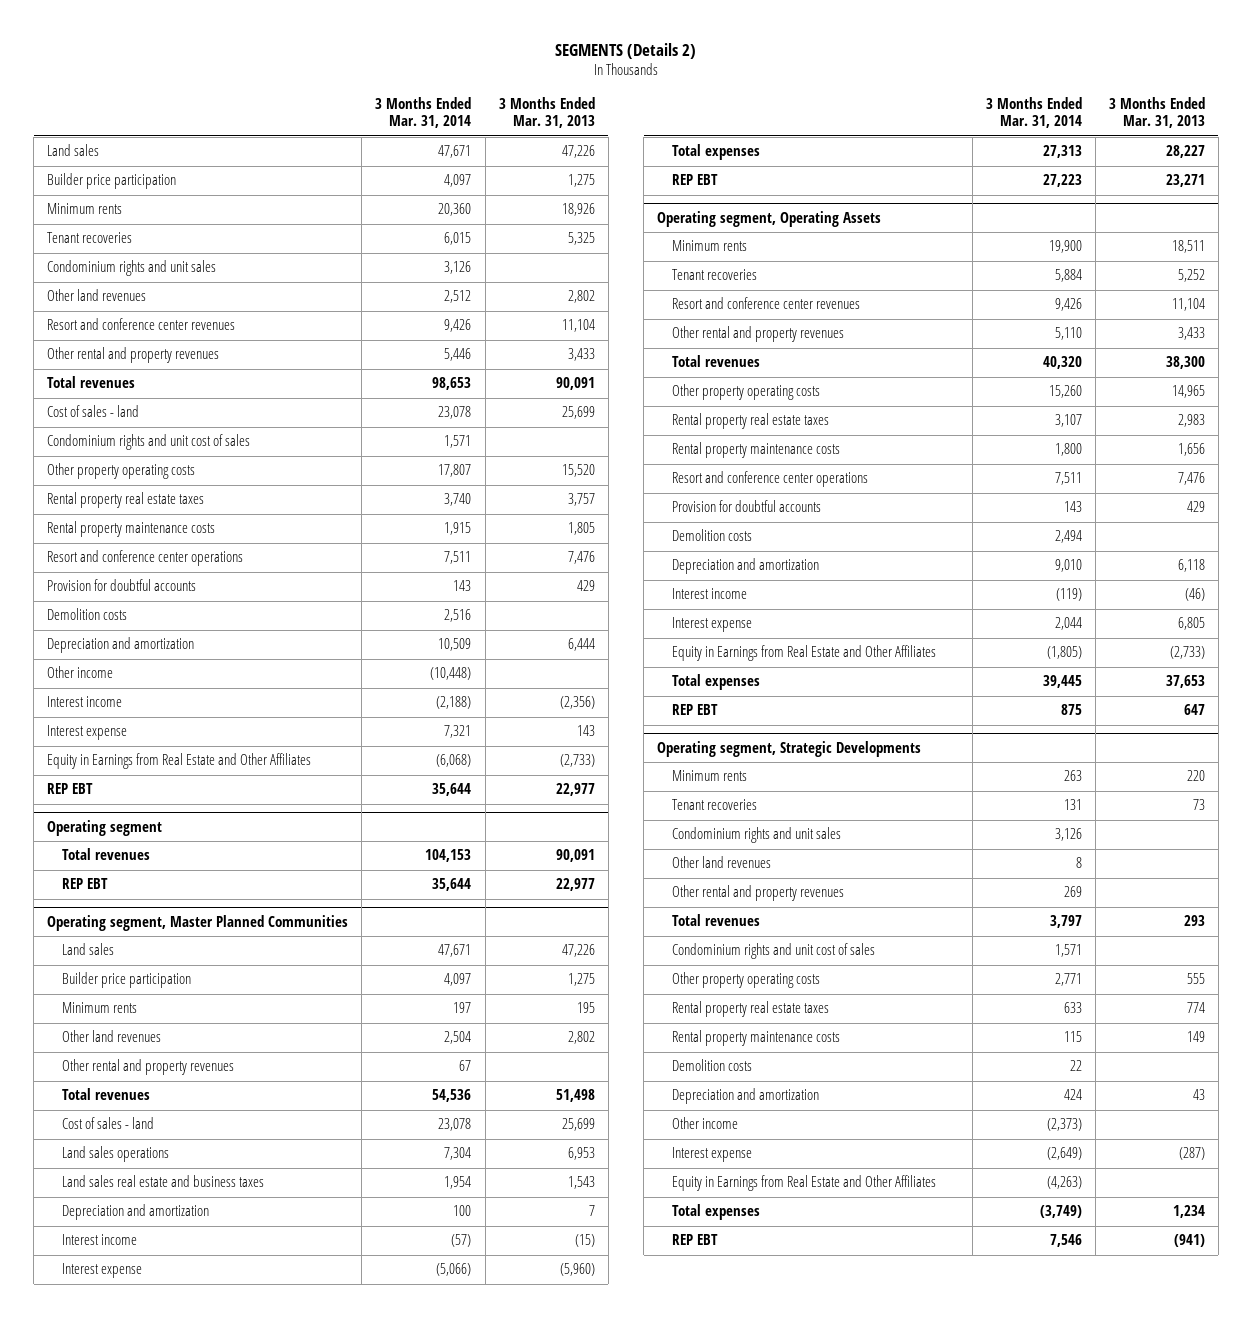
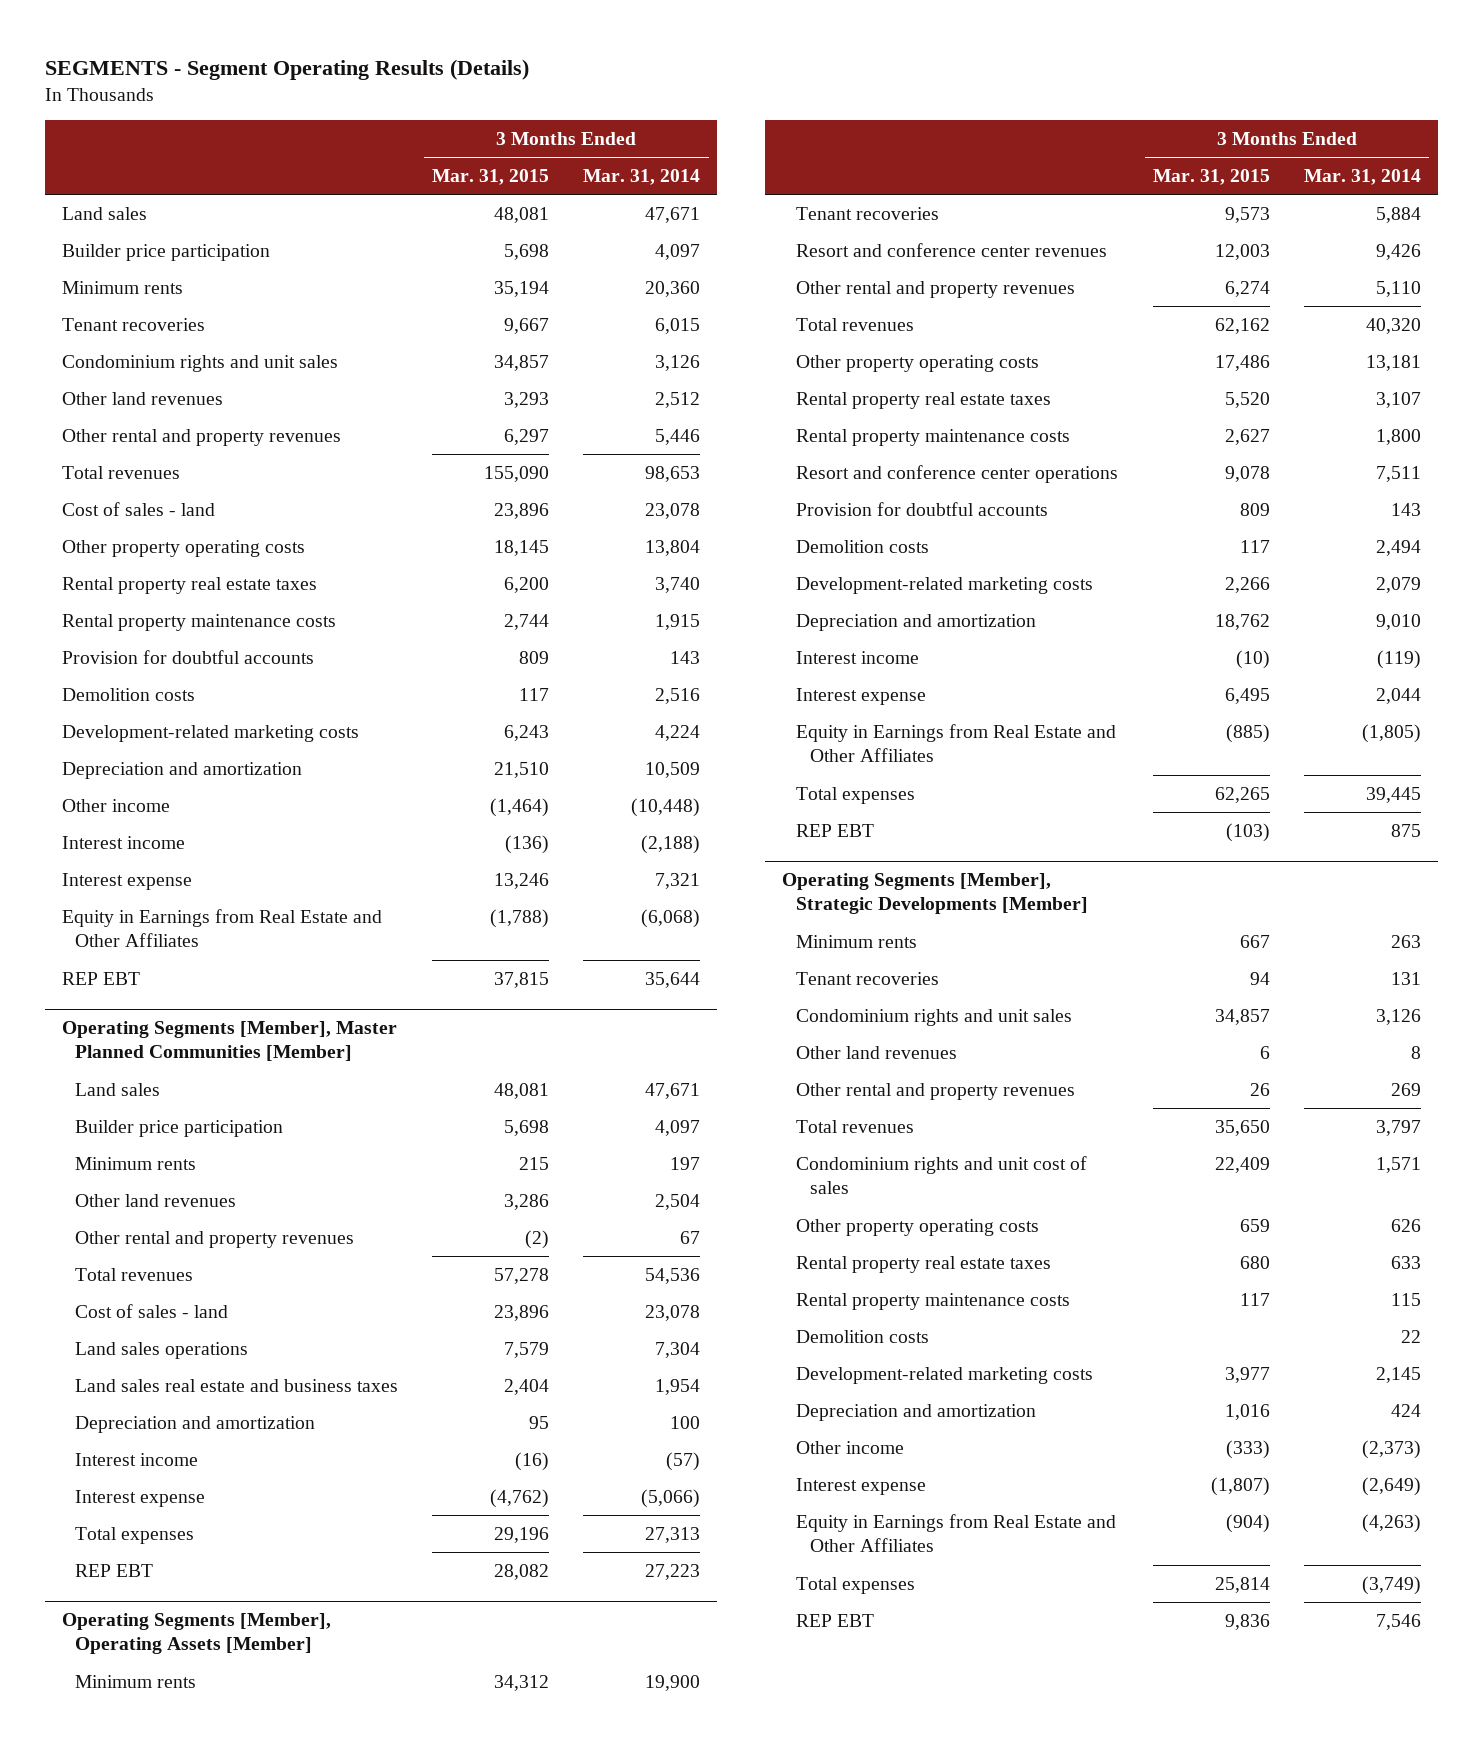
[555,43,697,60] SEGMENTS (Details 2) -> [44,58,529,80] SEGMENTS - Segment Operating Results (Details)
[498,97,595,129] 3 Months Ended Mar. 31, 2013 -> none
none -> [432,168,550,185] Mar. 31, 2015
[47,318,236,331] Resort and conference center revenues -> none
[47,434,251,451] Condominium rights and unit cost of sales -> none
[438,464,472,478] 17,807 -> [645,539,701,556] 13,804
[47,550,244,567] Resort and conference center operations -> none
none -> [61,724,359,742] Development-related marketing costs
[47,820,163,837] Operating segment -> none
[62,848,151,861] Total revenues -> none
[62,878,109,890] REP EBT -> none
[47,915,349,932] Operating segment, Master Planned Communities -> [61,1021,397,1062] Operating Segments [Member], Master Planned Communities [Member]
[657,211,882,228] Operating segment, Operating Assets -> [61,1613,331,1655] Operating Segments [Member], Operating Assets [Member]
[1048,385,1082,399] 15,260 -> [1365,354,1421,371] 13,181
none -> [796,576,1094,594] Development-related marketing costs
[657,741,922,758] Operating segment, Strategic Developments -> [782,873,1089,915] Operating Segments [Member], Strategic Developments [Member]
[1054,973,1082,987] 2,771 -> [1390,1218,1421,1232] 626
none -> [796,1366,1094,1384] Development-related marketing costs

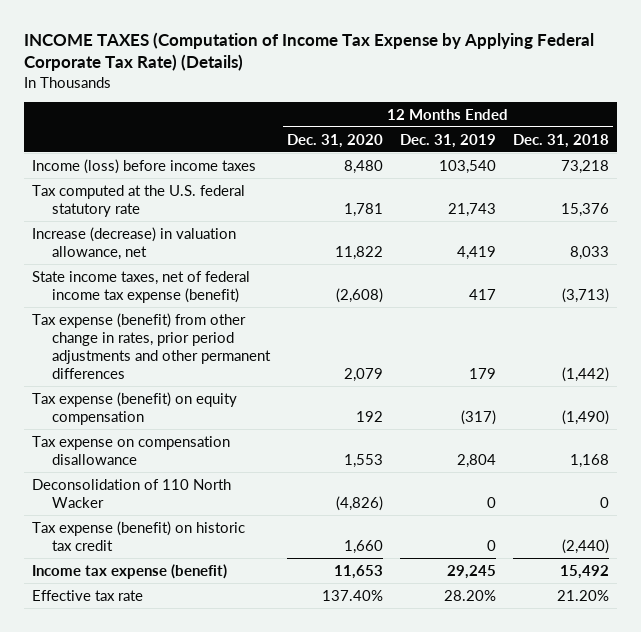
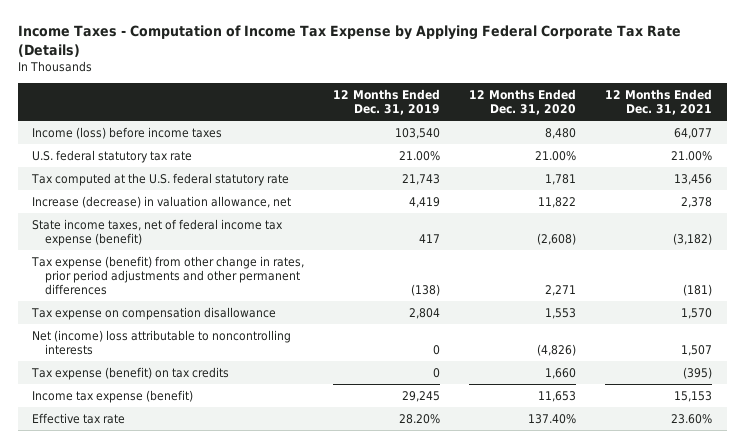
[23,31,594,72] INCOME TAXES (Computation of Income Tax Expense by Applying Federal Corporate Tax Rate) (Details) -> [17,25,681,58] Income Taxes - Computation of Income Tax Expense by Applying Federal Corporate Tax Rate (Details)
[512,133,609,148] Dec. 31, 2018 -> none
none -> [605,89,713,116] 12 Months Ended Dec. 31, 2021
none -> [32,149,193,163] U.S. federal statutory tax rate
[31,391,237,425] Tax expense (benefit) on equity compensation -> none
[344,368,384,383] 2,079 -> [545,284,577,296] 2,271
[468,368,496,380] 179 -> [411,283,441,296] (138)
[31,478,231,508] Deconsolidation of 110 North Wacker -> [32,329,292,355] Net (income) loss attributable to noncontrolling interests
[31,520,245,551] Tax expense (benefit) on historic tax credit -> [31,366,230,380] Tax expense (benefit) on tax credits

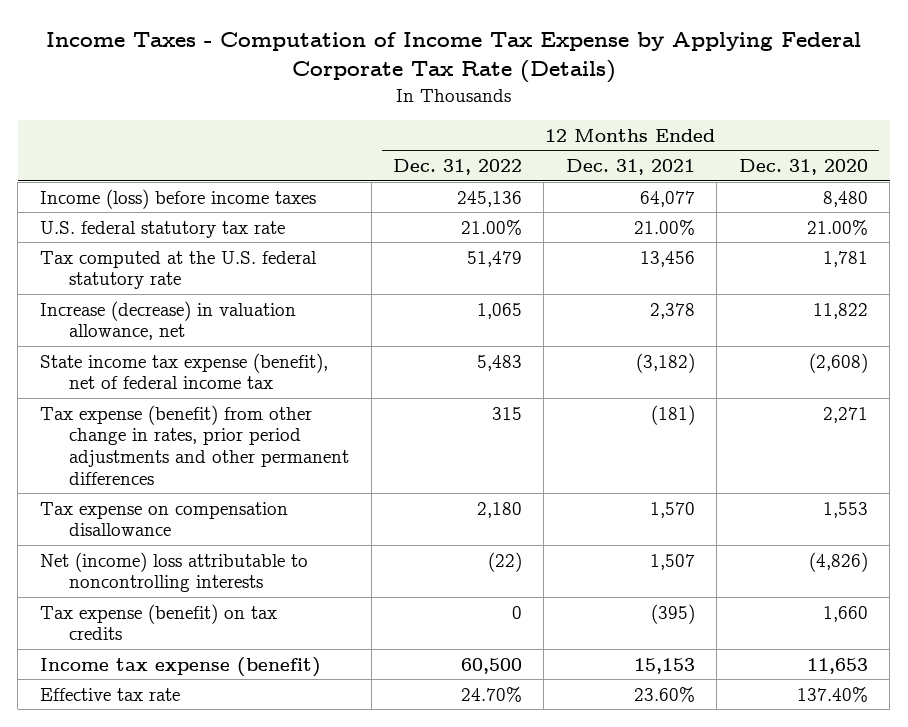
[333,89,441,116] 12 Months Ended Dec. 31, 2019 -> none
none -> [393,158,523,175] Dec. 31, 2022
[32,218,284,246] State income taxes, net of federal income tax expense (benefit) -> [39,352,328,390] State income tax expense (benefit), net of federal income tax

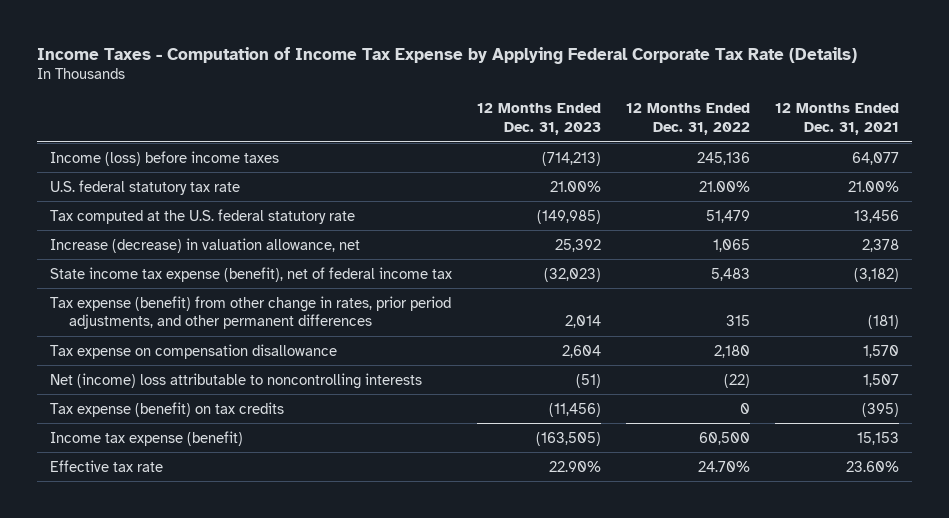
[738,158,868,175] Dec. 31, 2020 -> none
none -> [476,103,601,136] 12 Months Ended Dec. 31, 2023
[39,404,350,485] Tax expense (benefit) from other change in rates, prior period adjustments and other permanent differences -> [49,295,451,330] Tax expense (benefit) from other change in rates, prior period adjustments, and other permanent differences

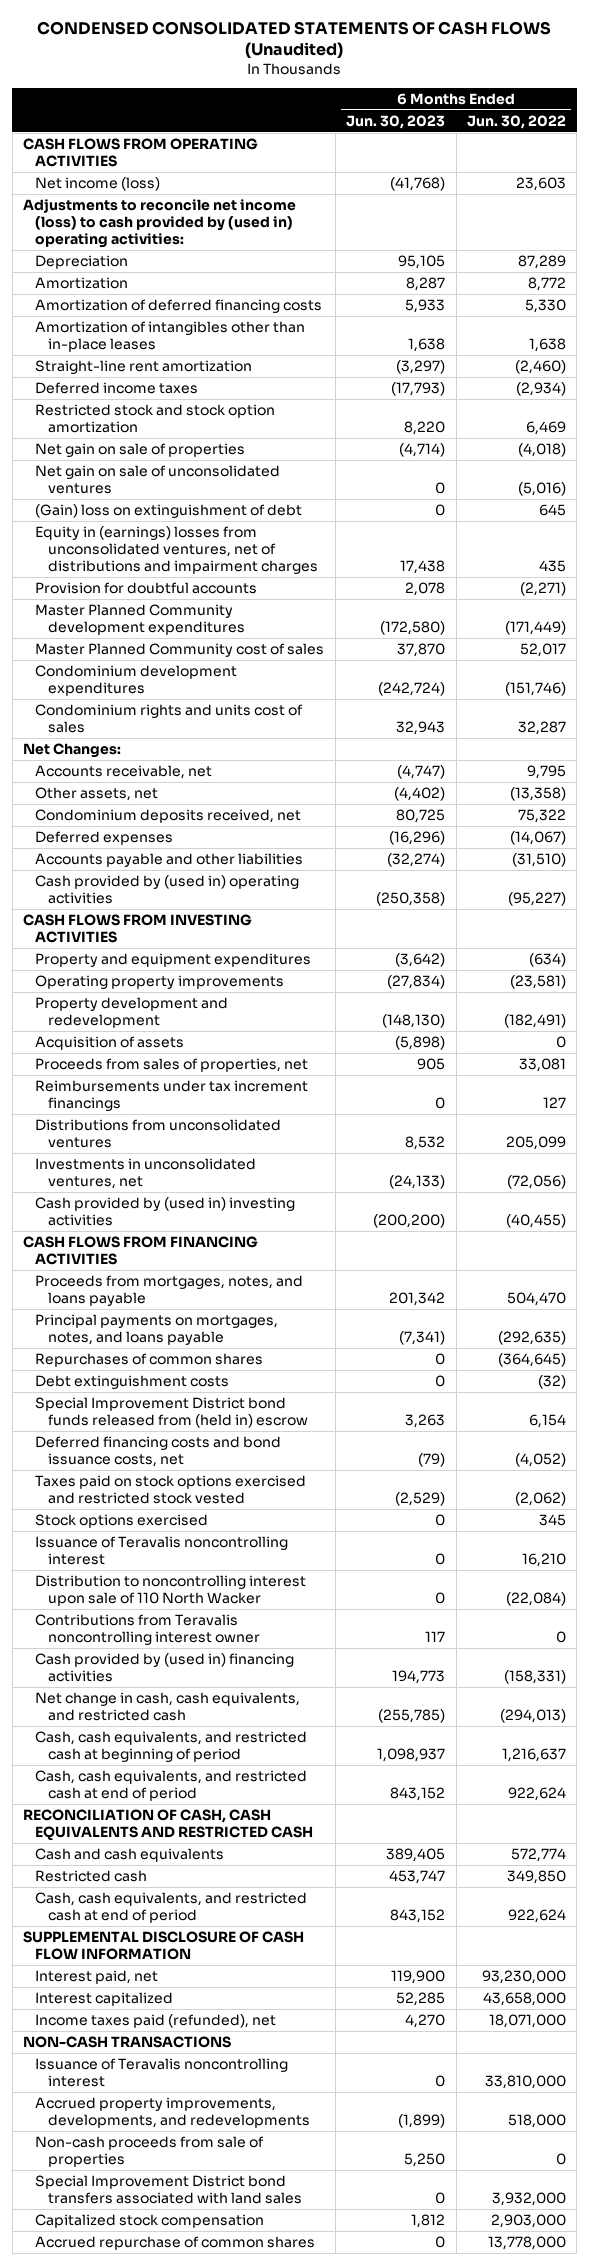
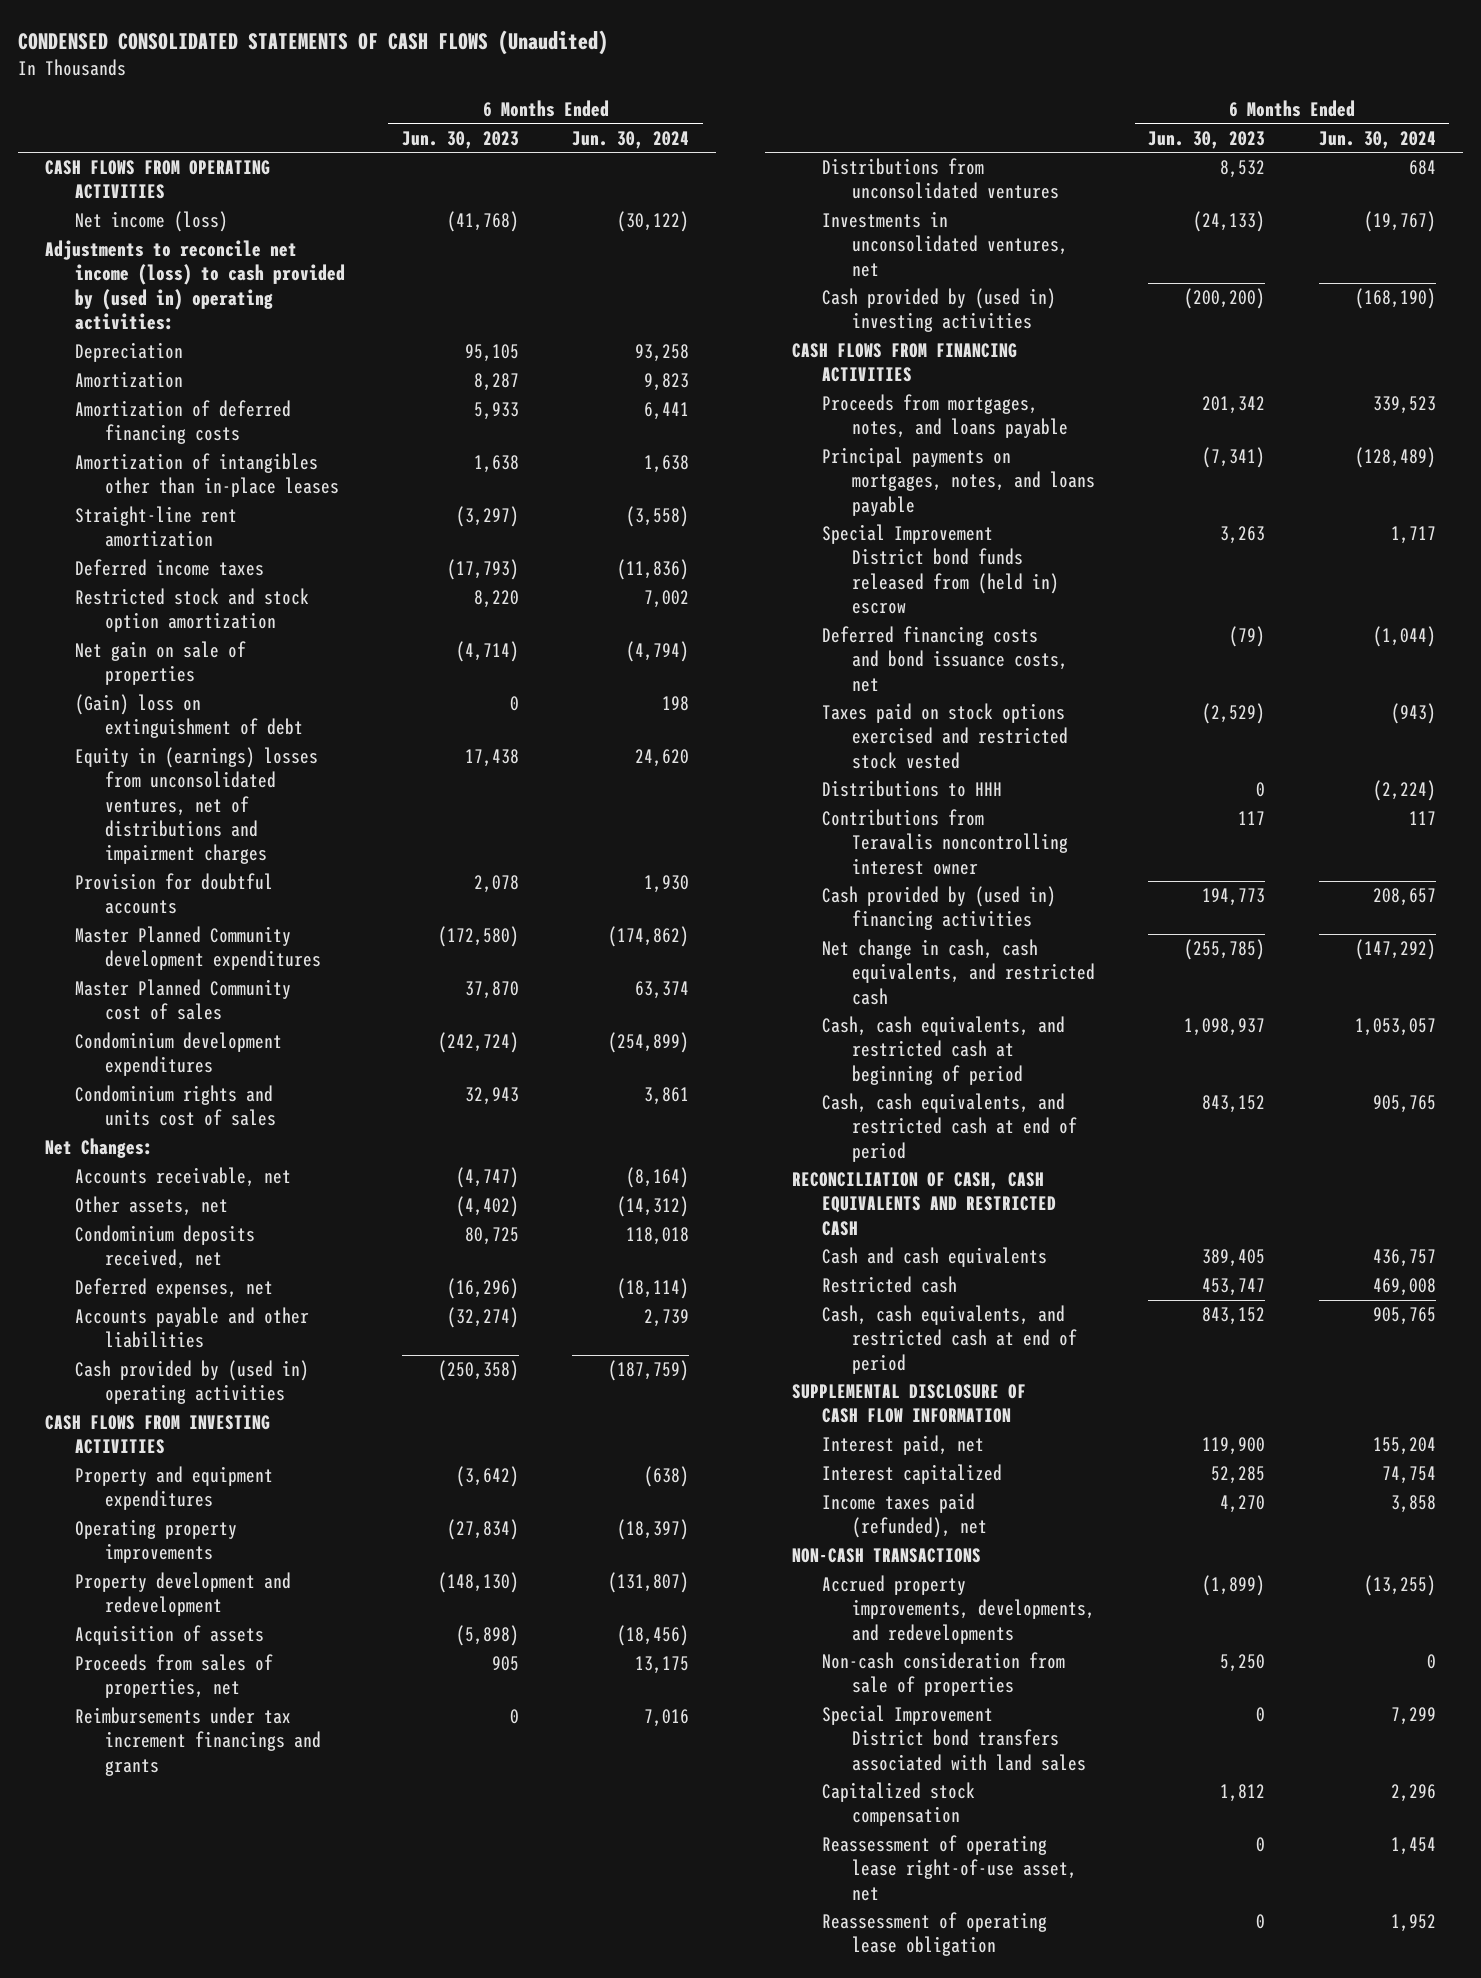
[466,114,566,129] Jun. 30, 2022 -> none
none -> [572,130,690,149] Jun. 30, 2024
[35,465,281,495] Net gain on sale of unconsolidated ventures -> none
[35,831,174,846] Deferred expenses -> [75,1278,274,1299] Deferred expenses, net
[35,1080,309,1112] Reimbursements under tax increment financings -> [75,1707,322,1776] Reimbursements under tax increment financings and grants
[35,1353,264,1368] Repurchases of common shares -> none
[35,1375,230,1390] Debt extinguishment costs -> none
[35,1514,209,1529] Stock options exercised -> none
[35,1536,289,1566] Issuance of Teravalis noncontrolling interest -> none
[35,1575,307,1607] Distribution to noncontrolling interest upon sale of 110 North Wacker -> none
none -> [821,780,1002,798] Distributions to HHH
[35,2058,289,2088] Issuance of Teravalis noncontrolling interest -> none
[35,2136,265,2168] Non-cash proceeds from sale of properties -> [821,1652,1065,1697] Non-cash consideration from sale of properties
[35,2236,316,2251] Accrued repurchase of common shares -> none
none -> [821,1835,1077,1901] Reassessment of operating lease right-of-use asset, net
none -> [821,1912,1047,1957] Reassessment of operating lease obligation

